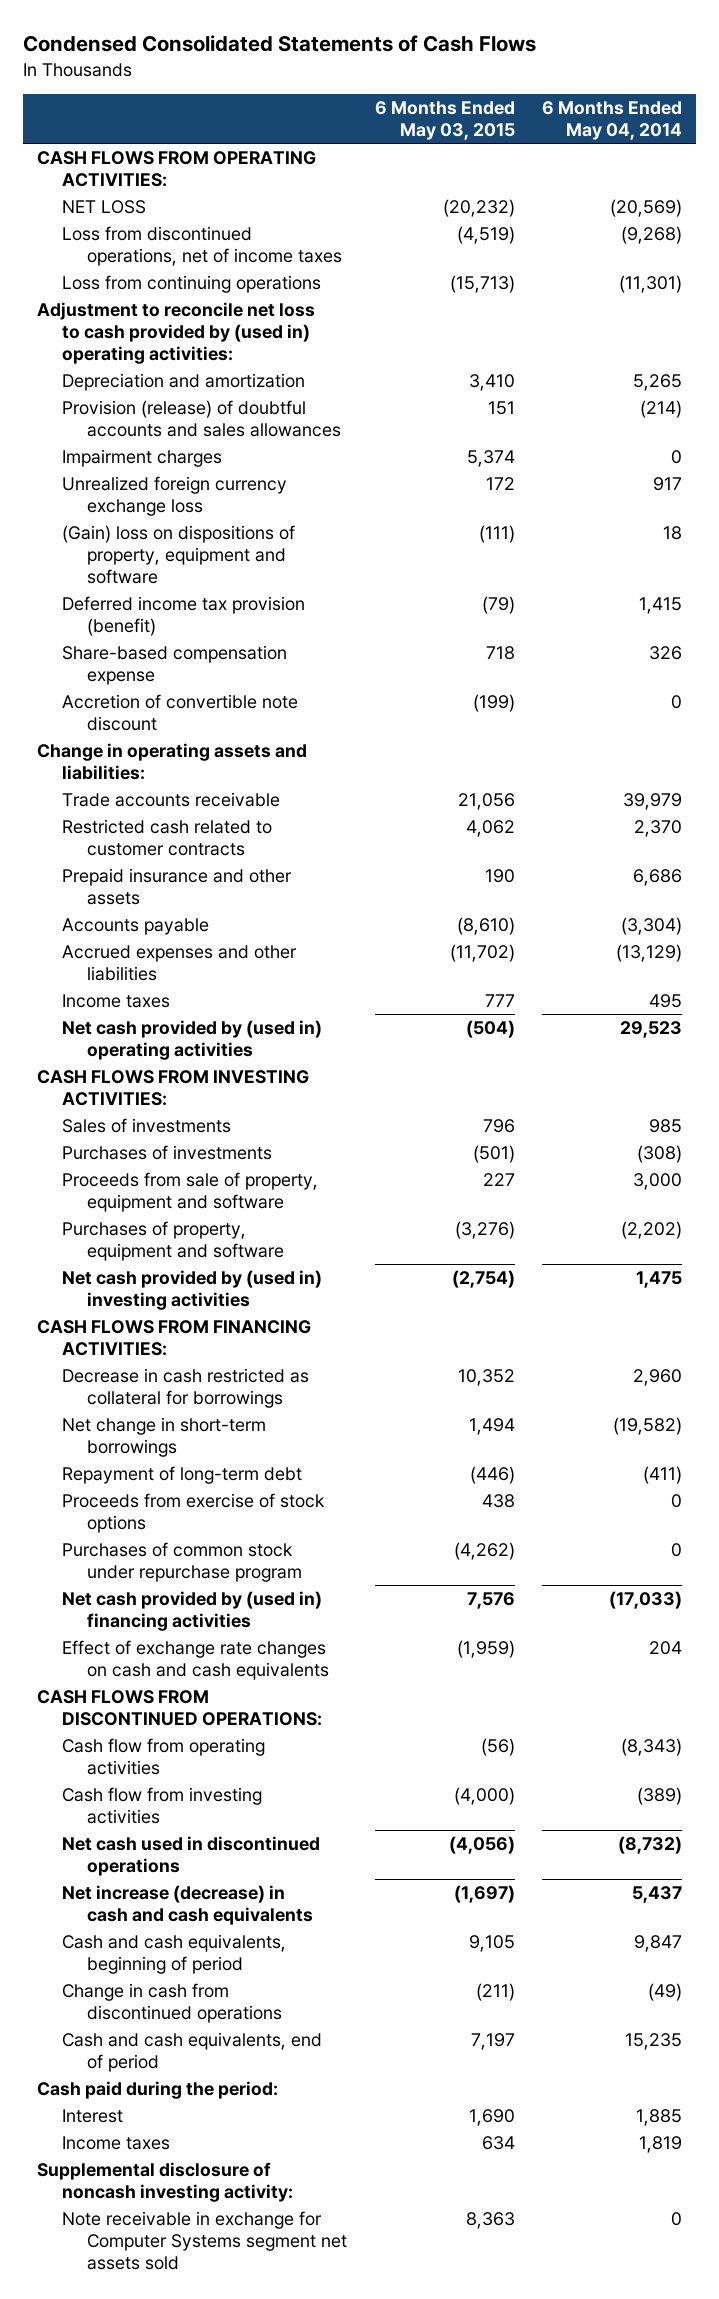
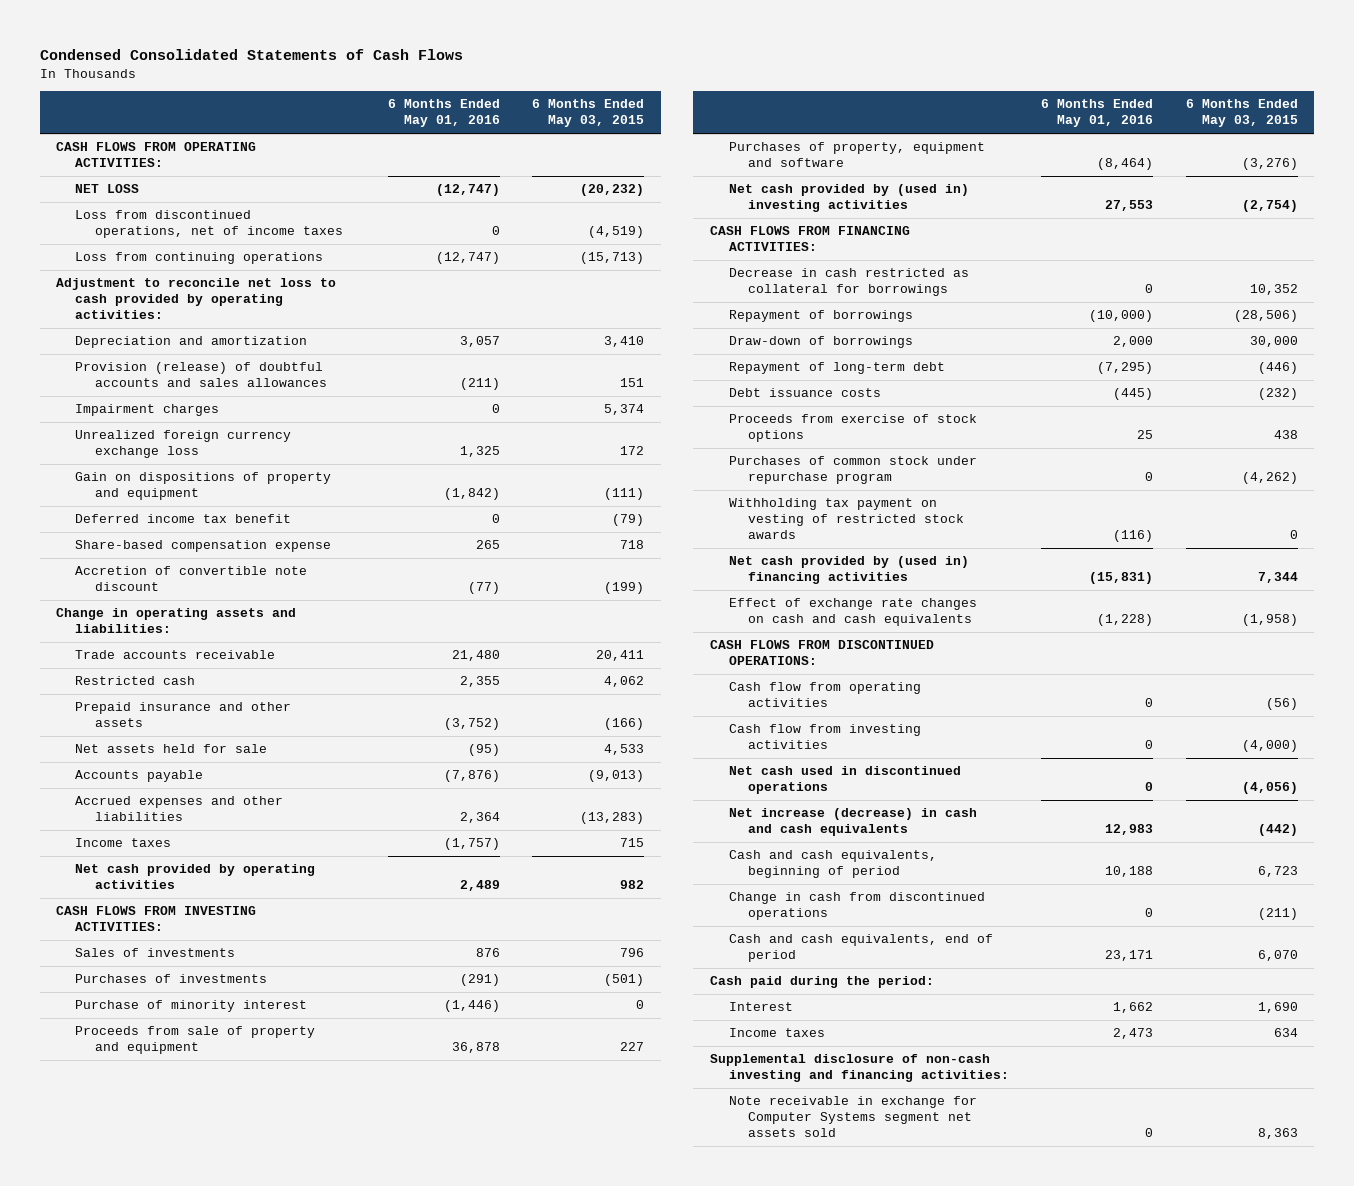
[542,101,683,141] 6 Months Ended May 04, 2014 -> none
none -> [387,99,500,128] 6 Months Ended May 01, 2016
[36,302,315,365] Adjustment to reconcile net loss to cash provided by (used in) operating activities: -> [56,278,337,320] Adjustment to reconcile net loss to cash provided by operating activities:
[61,525,295,585] (Gain) loss on dispositions of property, equipment and software -> [75,472,332,501] Gain on dispositions of property and equipment
[61,596,305,637] Deferred income tax provision (benefit) -> [75,514,292,524] Deferred income tax benefit
[457,793,515,811] 21,056 -> [596,650,645,662] 20,411
[61,819,272,857] Restricted cash related to customer contracts -> [75,676,196,686] Restricted cash
[484,869,515,884] 190 -> [604,718,645,731] (166)
none -> [75,744,268,754] Net assets held for sale
[456,917,515,936] (8,610) -> [588,770,645,783] (9,013)
[449,944,515,963] (11,702) -> [580,812,645,825] (13,283)
[484,994,515,1008] 777 -> [620,838,645,848] 715
[61,1020,322,1061] Net cash provided by (used in) operating activities -> [75,864,316,890] Net cash provided by operating activities
[465,1020,515,1039] (504) -> [620,880,645,890] 982
none -> [75,1000,308,1013] Purchase of minority interest
[61,1172,318,1213] Proceeds from sale of property, equipment and software -> [75,1026,316,1055] Proceeds from sale of property and equipment
[61,1417,266,1458] Net change in short-term borrowings -> none
none -> [728,310,913,323] Repayment of borrowings
none -> [728,336,913,349] Draw-down of borrowings
none -> [728,388,881,398] Debt issuance costs
none -> [728,498,965,540] Withholding tax payment on vesting of restricted stock awards
[466,1592,515,1610] 7,576 -> [1257,572,1298,584] 7,344
[456,1640,515,1659] (1,959) -> [1241,614,1298,627] (1,958)
[453,1885,515,1904] (1,697) -> [1257,824,1298,837] (442)
[468,1935,515,1953] 9,105 -> [1257,866,1298,878] 6,723
[470,2033,515,2051] 7,197 -> [1257,950,1298,962] 6,070
[36,2162,293,2203] Supplemental disclosure of noncash investing activity: -> [709,1054,1009,1083] Supplemental disclosure of non-cash investing and financing activities:

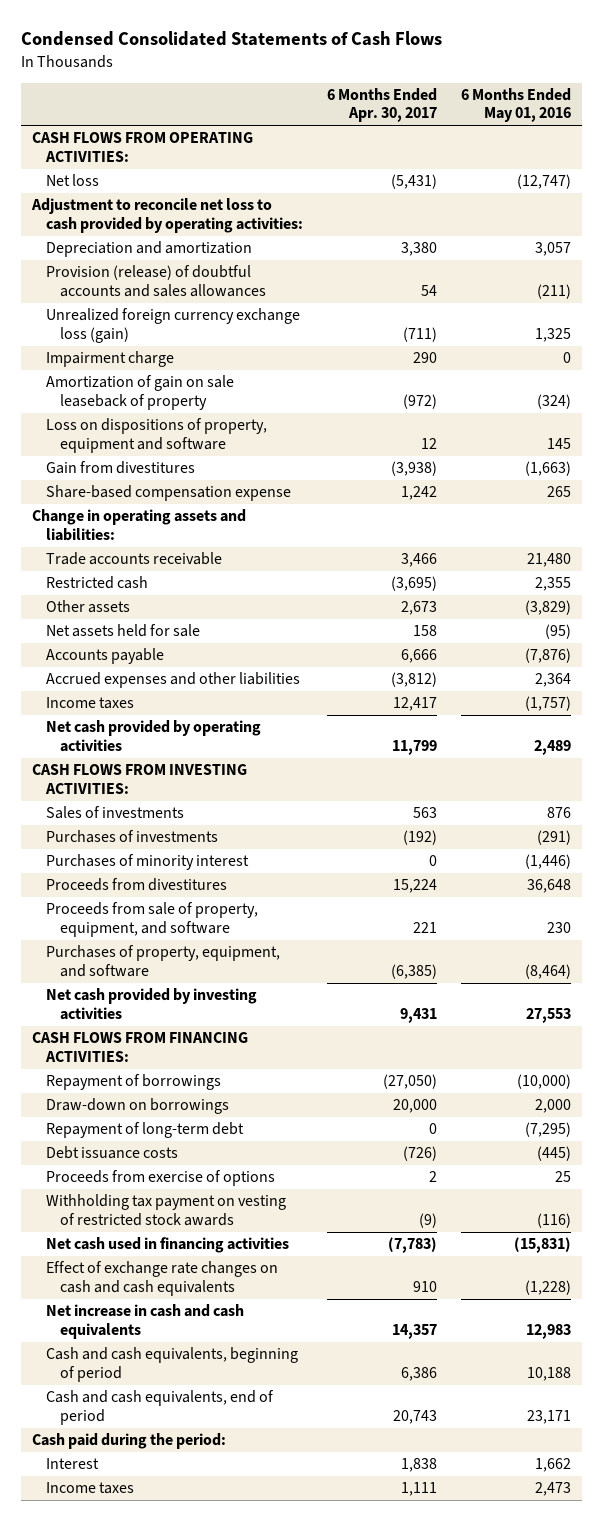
[532,99,645,128] 6 Months Ended May 03, 2015 -> none
none -> [326,88,437,123] 6 Months Ended Apr. 30, 2017
[75,210,343,239] Loss from discontinued operations, net of income taxes -> none
[75,252,324,265] Loss from continuing operations -> none
[75,184,140,194] NET LOSS -> [46,174,100,187] Net loss
[75,404,220,417] Impairment charges -> none
[75,514,292,524] Deferred income tax benefit -> none
[75,430,292,459] Unrealized foreign currency exchange loss -> [46,308,301,343] Unrealized foreign currency exchange loss (gain)
none -> [46,351,175,368] Impairment charge
none -> [46,375,235,410] Amortization of gain on sale leaseback of property
[75,472,332,501] Gain on dispositions of property and equipment -> [46,418,268,453] Loss on dispositions of property, equipment and software
[443,488,500,501] (1,842) -> [546,437,571,449] 145
none -> [46,461,196,475] Gain from divestitures
[75,566,308,592] Accretion of convertible note discount -> none
[75,702,292,728] Prepaid insurance and other assets -> none
none -> [46,600,131,614] Other assets
[75,1000,308,1013] Purchase of minority interest -> [46,854,250,871] Purchases of minority interest
none -> [46,878,228,892] Proceeds from divestitures
[75,1026,316,1055] Proceeds from sale of property and equipment -> [46,902,259,937] Proceeds from sale of property, equipment, and software
[451,1042,500,1054] 36,878 -> [546,921,571,933] 230
[728,142,985,168] Purchases of property, equipment and software -> [46,945,281,977] Purchases of property, equipment, and software
[728,184,969,213] Net cash provided by (used in) investing activities -> [46,988,258,1020] Net cash provided by investing activities
[728,268,969,297] Decrease in cash restricted as collateral for borrowings -> none
[728,336,913,349] Draw-down of borrowings -> [46,1098,230,1115] Draw-down on borrowings
[728,456,977,485] Purchases of common stock under repurchase program -> none
[728,414,977,443] Proceeds from exercise of stock options -> [46,1170,276,1187] Proceeds from exercise of options
[728,556,969,585] Net cash provided by (used in) financing activities -> [46,1237,290,1254] Net cash used in financing activities
[709,640,934,666] CASH FLOWS FROM DISCONTINUED OPERATIONS: -> none
[728,682,921,708] Cash flow from operating activities -> none
[728,724,921,750] Cash flow from investing activities -> none
[728,766,961,795] Net cash used in discontinued operations -> none
[728,808,977,837] Net increase (decrease) in cash and cash equivalents -> [46,1304,245,1339] Net increase in cash and cash equivalents
[728,892,985,921] Change in cash from discontinued operations -> none
[709,1054,1009,1083] Supplemental disclosure of non-cash investing and financing activities: -> none
[728,1096,977,1138] Note receivable in exchange for Computer Systems segment net assets sold -> none

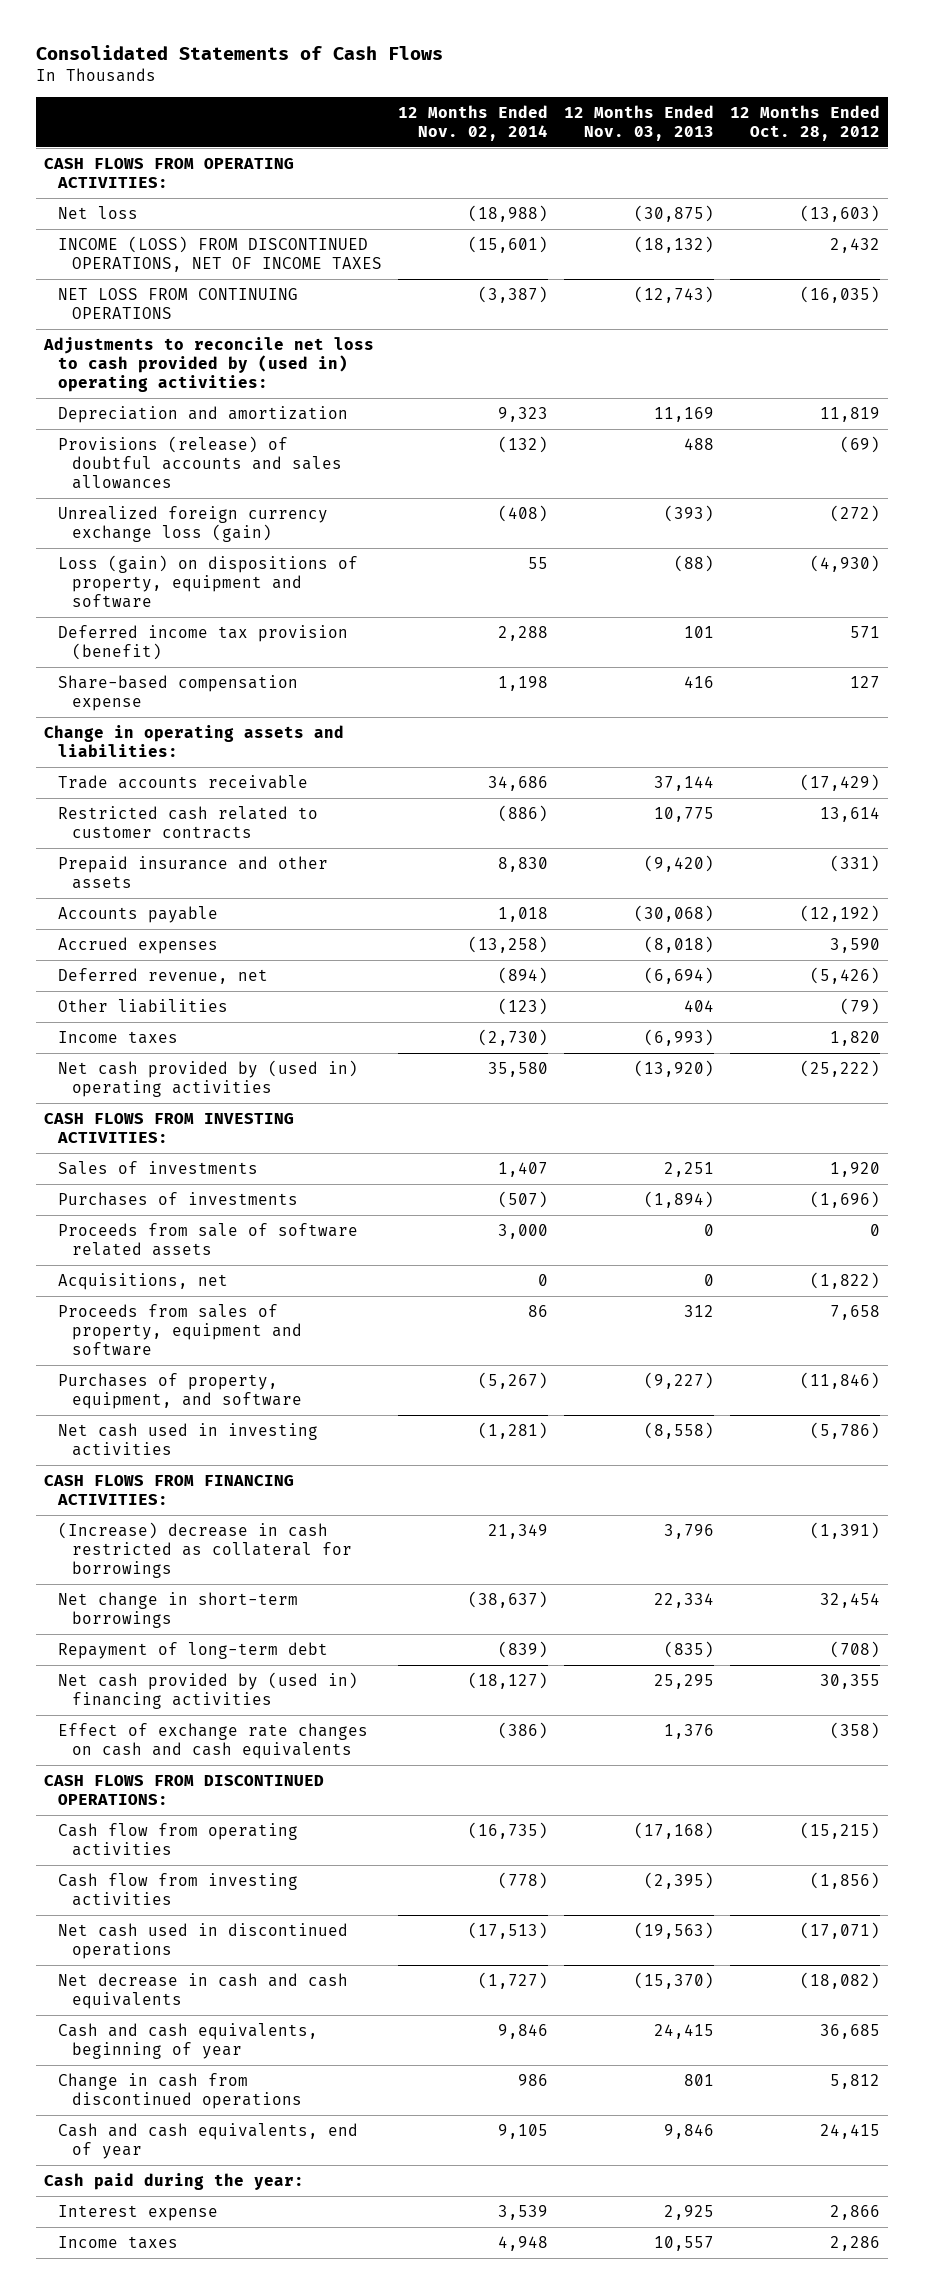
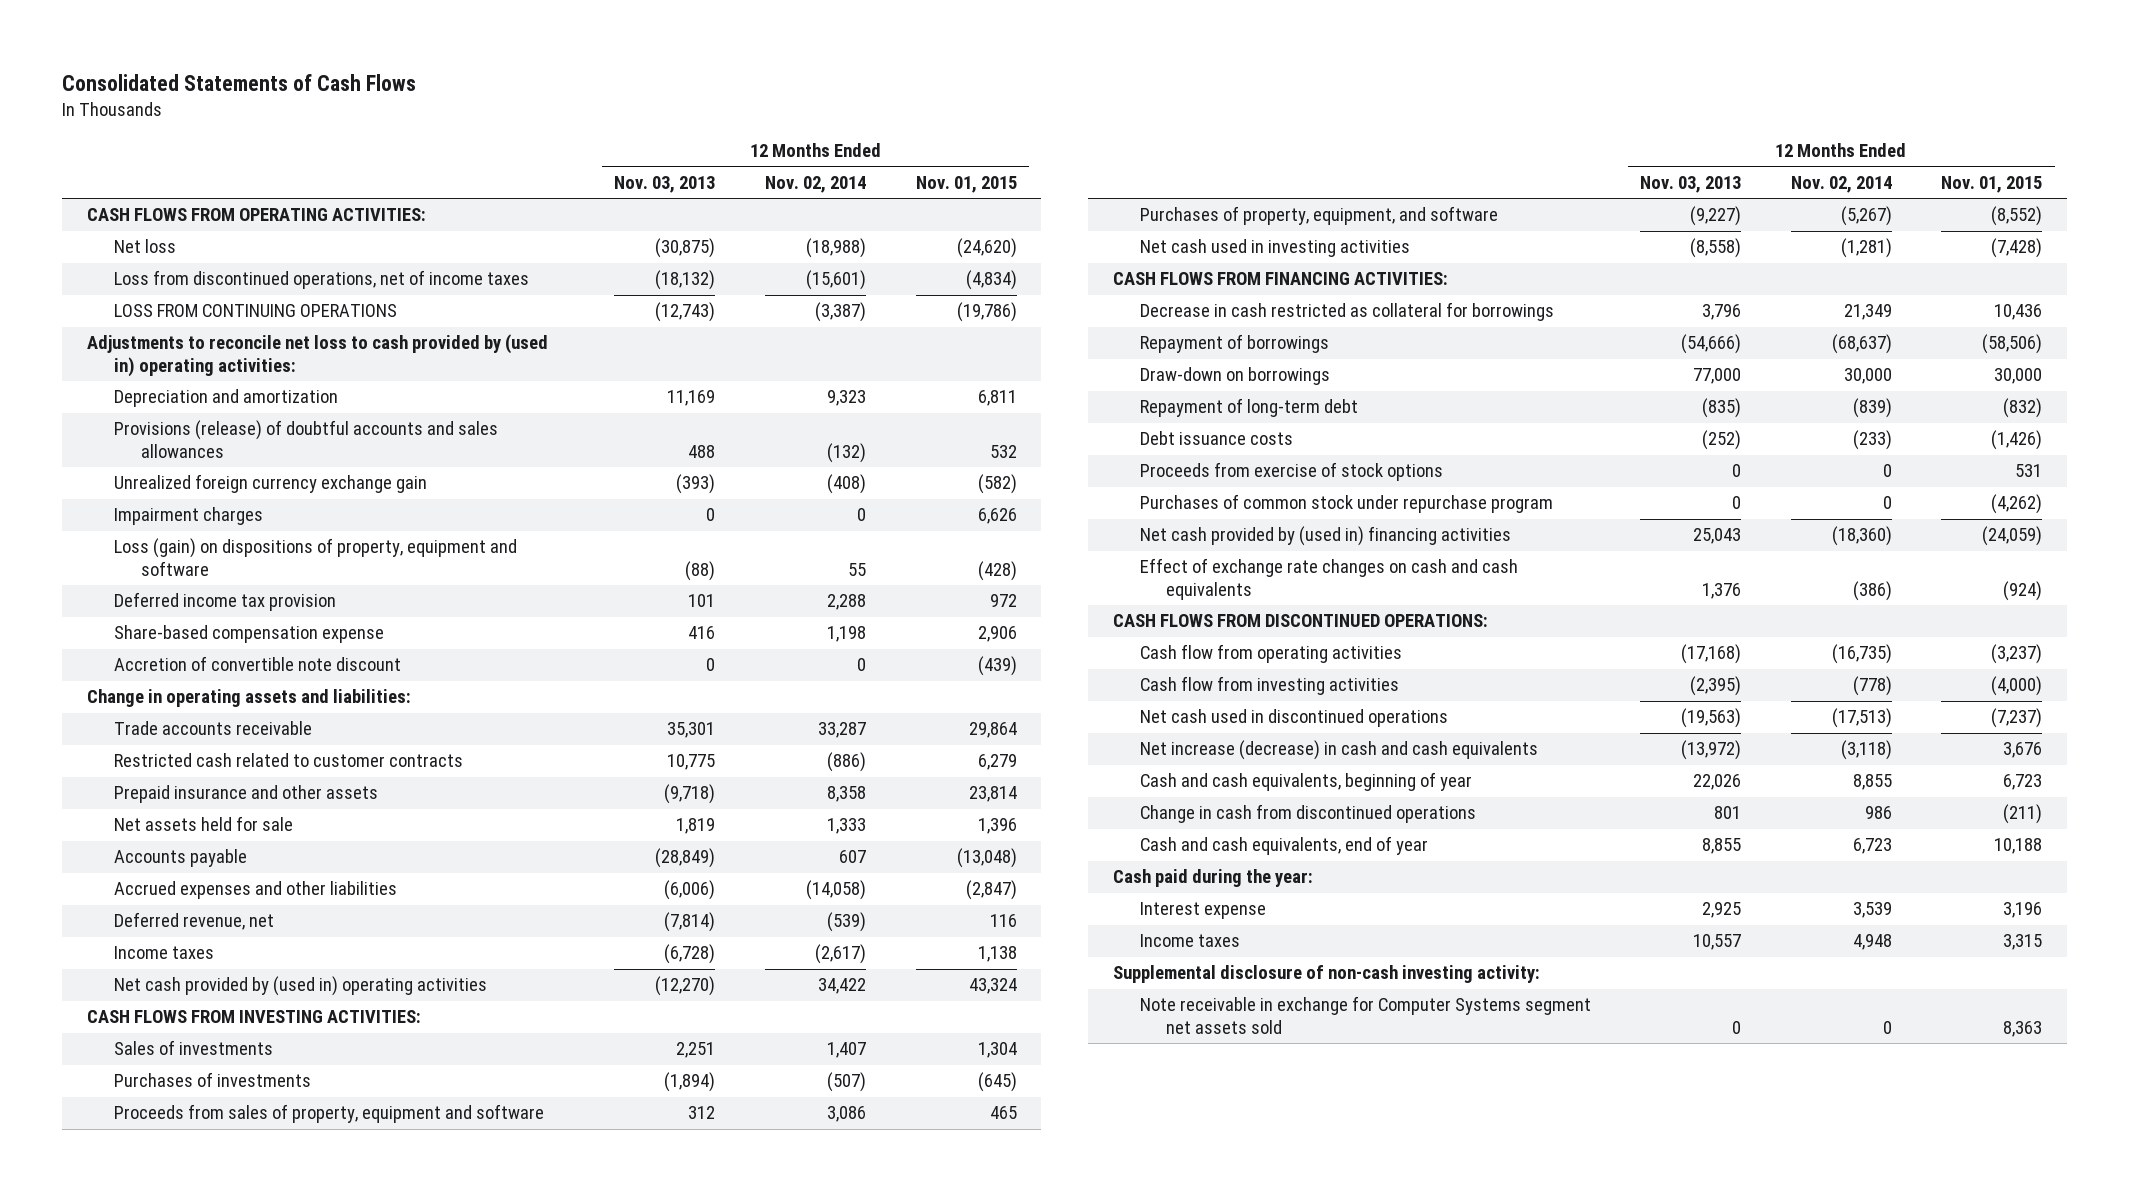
[730,104,881,141] 12 Months Ended Oct. 28, 2012 -> none
none -> [915,176,1017,194] Nov. 01, 2015
[58,235,382,273] INCOME (LOSS) FROM DISCONTINUED OPERATIONS, NET OF INCOME TAXES -> [113,270,529,290] Loss from discontinued operations, net of income taxes
[58,287,299,320] NET LOSS FROM CONTINUING OPERATIONS -> [113,304,397,318] LOSS FROM CONTINUING OPERATIONS
[58,505,329,543] Unrealized foreign currency exchange loss (gain) -> [113,474,427,494] Unrealized foreign currency exchange gain
none -> [113,507,263,526] Impairment charges
[58,624,349,661] Deferred income tax provision (benefit) -> [113,592,336,612] Deferred income tax provision
none -> [113,656,401,672] Accretion of convertible note discount
[487,775,548,791] 34,686 -> [818,722,867,739] 33,287
[653,775,714,791] 37,144 -> [667,722,716,739] 35,301
[58,998,229,1013] Other liabilities -> none
[497,856,548,872] 8,830 -> [827,786,867,803] 8,358
[643,854,714,872] (9,420) -> [664,784,716,805] (9,718)
none -> [113,816,293,832] Net assets held for sale
[497,906,548,922] 1,018 -> [839,850,867,864] 607
[633,904,714,922] (30,068) -> [655,848,716,869] (28,849)
[58,936,219,954] Accrued expenses -> [113,881,397,900] Accrued expenses and other liabilities
[467,935,548,953] (13,258) -> [806,880,867,901] (14,058)
[643,935,714,953] (8,018) -> [664,880,716,901] (6,006)
[497,966,548,984] (894) -> [827,912,867,933] (539)
[643,966,714,984] (6,694) -> [664,912,716,933] (7,814)
[477,1028,548,1046] (2,730) -> [815,944,867,965] (2,617)
[643,1028,714,1046] (6,993) -> [664,944,716,965] (6,728)
[487,1061,548,1077] 35,580 -> [818,978,867,995] 34,422
[633,1059,714,1077] (13,920) -> [655,976,716,997] (12,270)
[58,1222,359,1257] Proceeds from sale of software related assets -> none
[58,1272,229,1290] Acquisitions, net -> none
[527,1304,548,1317] 86 -> [827,1106,867,1123] 3,086
[58,1591,299,1629] Net change in short-term borrowings -> none
[58,1521,352,1579] (Increase) decrease in cash restricted as collateral for borrowings -> [1139,302,1554,322] Decrease in cash restricted as collateral for borrowings
none -> [1139,334,1329,354] Repayment of borrowings
none -> [1139,367,1330,386] Draw-down on borrowings
none -> [1139,431,1293,446] Debt issuance costs
none -> [1139,462,1443,482] Proceeds from exercise of stock options
none -> [1139,494,1553,514] Purchases of common stock under repurchase program
[467,1671,548,1689] (18,127) -> [1831,526,1892,547] (18,360)
[653,1673,714,1689] 25,295 -> [1693,528,1742,545] 25,043
[58,1972,349,2010] Net decrease in cash and cash equivalents -> [1139,740,1538,761] Net increase (decrease) in cash and cash equivalents
[477,1971,548,1989] (1,727) -> [1840,740,1892,761] (3,118)
[633,1971,714,1989] (15,370) -> [1681,740,1742,761] (13,972)
[497,2023,548,2039] 9,846 -> [1852,774,1892,791] 8,855
[653,2023,714,2039] 24,415 -> [1693,774,1742,791] 22,026
[497,2123,548,2139] 9,105 -> [1852,838,1892,855] 6,723
[663,2123,714,2139] 9,846 -> [1702,838,1742,855] 8,855
none -> [1112,965,1540,984] Supplemental disclosure of non-cash investing activity:
none -> [1139,996,1591,1034] Note receivable in exchange for Computer Systems segment net assets sold

